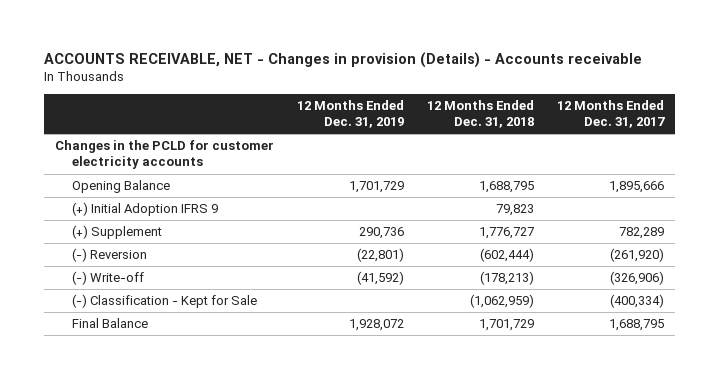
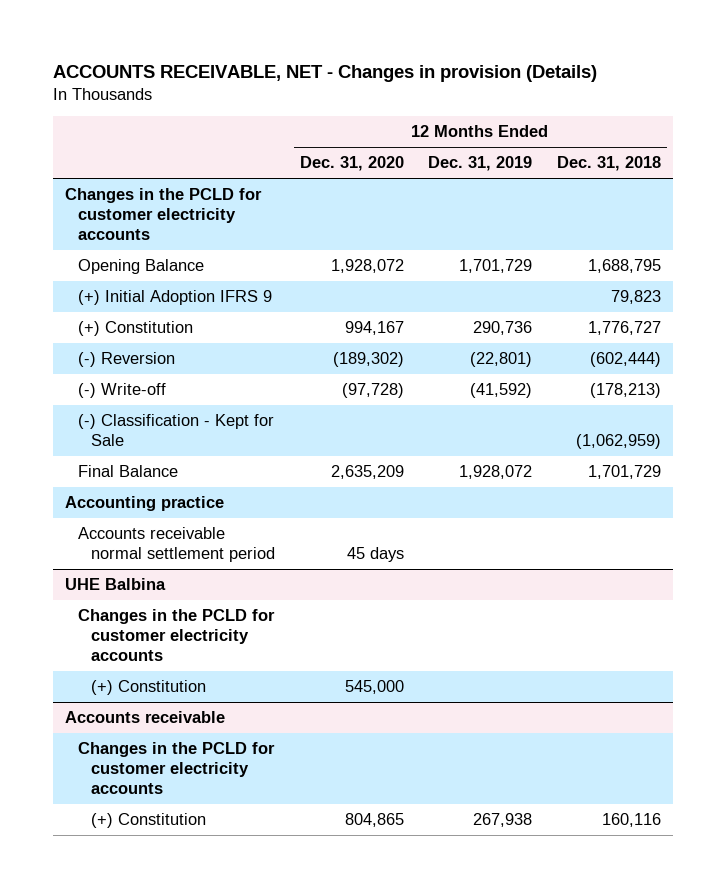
[43,51,642,68] ACCOUNTS RECEIVABLE, NET - Changes in provision (Details) - Accounts receivable -> [52,64,597,82] ACCOUNTS RECEIVABLE, NET - Changes in provision (Details)
[556,99,665,129] 12 Months Ended Dec. 31, 2017 -> none
none -> [299,156,404,172] Dec. 31, 2020
[72,225,163,240] (+) Supplement -> [78,321,194,337] (+) Constitution
none -> [64,496,224,512] Accounting practice
none -> [78,527,276,562] Accounts receivable normal settlement period
none -> [64,578,166,591] UHE Balbina
none -> [78,609,276,661] Changes in the PCLD for customer electricity accounts
none -> [91,680,207,696] (+) Constitution
none -> [64,711,225,724] Accounts receivable
none -> [78,742,276,794] Changes in the PCLD for customer electricity accounts
none -> [91,813,207,829] (+) Constitution

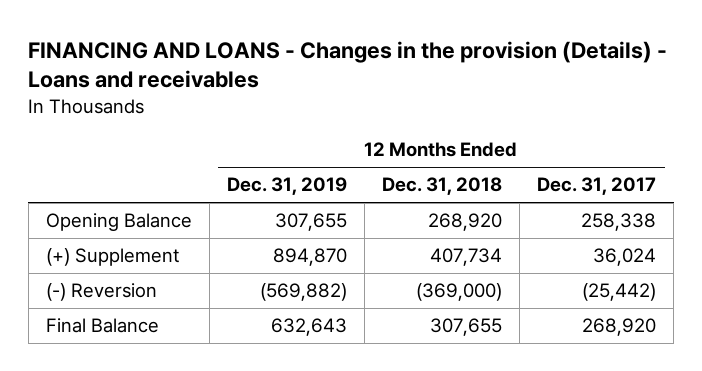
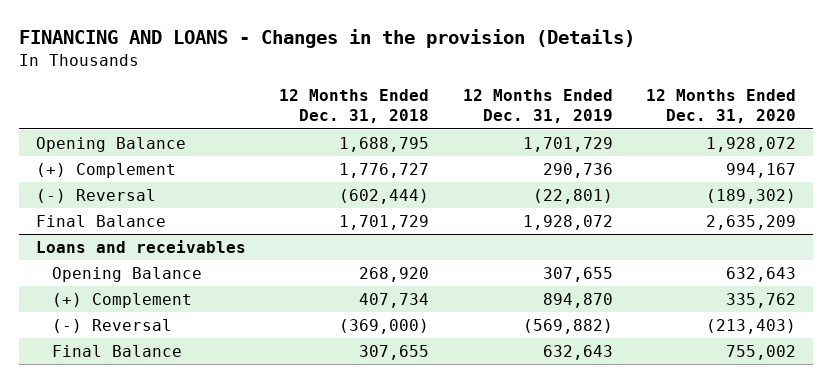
[28,40,668,89] FINANCING AND LOANS - Changes in the provision (Details) - Loans and receivables -> [19,29,636,49] FINANCING AND LOANS - Changes in the provision (Details)
[537,177,657,196] Dec. 31, 2017 -> none
none -> [646,89,797,124] 12 Months Ended Dec. 31, 2020
none -> [35,136,186,152] Opening Balance
none -> [35,162,176,178] (+) Complement
none -> [35,188,156,203] (-) Reversal
none -> [35,214,166,227] Final Balance
none -> [35,239,246,253] Loans and receivables
[45,248,179,267] (+) Supplement -> [51,292,192,308] (+) Complement
[45,283,157,302] (-) Reversion -> [51,318,172,333] (-) Reversal

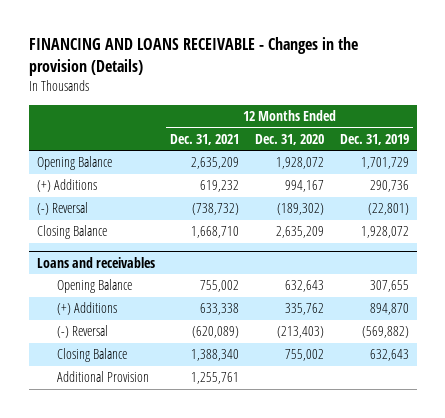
[19,29,636,49] FINANCING AND LOANS - Changes in the provision (Details) -> [28,37,358,76] FINANCING AND LOANS RECEIVABLE - Changes in the provision (Details)
[279,89,430,124] 12 Months Ended Dec. 31, 2018 -> none
none -> [170,133,240,145] Dec. 31, 2021
[35,162,176,178] (+) Complement -> [36,179,97,193] (+) Additions
[35,214,166,227] Final Balance -> [36,225,107,240] Closing Balance
[51,292,192,308] (+) Complement -> [56,302,117,316] (+) Additions
[51,344,182,357] Final Balance -> [56,348,127,363] Closing Balance
none -> [56,371,149,383] Additional Provision

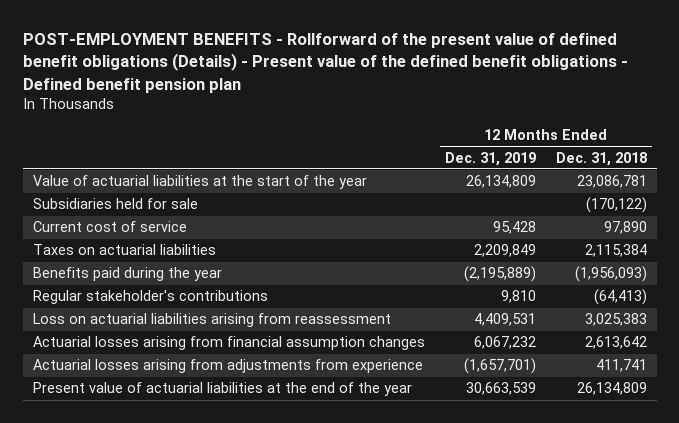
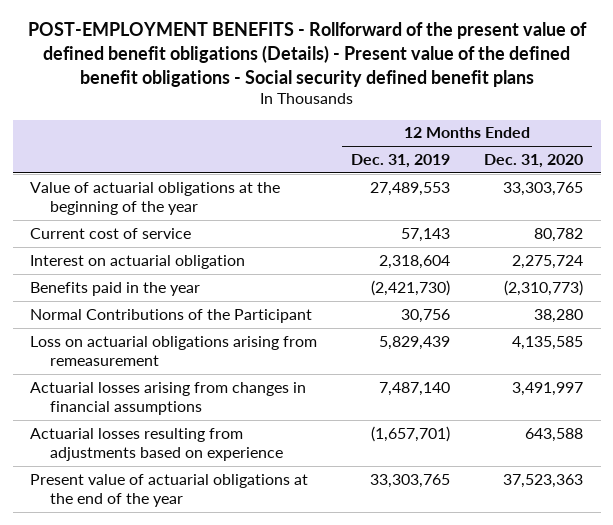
[22,33,628,93] POST-EMPLOYMENT BENEFITS - Rollforward of the present value of defined benefit obligations (Details) - Present value of the defined benefit obligations - Defined benefit pension plan -> [27,22,587,87] POST-EMPLOYMENT BENEFITS - Rollforward of the present value of defined benefit obligations (Details) - Present value of the defined benefit obligations - Social security defined benefit plans
[555,151,647,166] Dec. 31, 2018 -> none
none -> [484,154,584,169] Dec. 31, 2020
[32,198,198,210] Subsidiaries held for sale -> none
[32,244,216,256] Taxes on actuarial liabilities -> none
[32,290,268,305] Regular stakeholder's contributions -> none
[32,175,367,190] Value of actuarial liabilities at the start of the year -> [29,181,280,216] Value of actuarial obligations at the beginning of the year
[465,175,536,189] 26,134,809 -> [370,181,451,196] 27,489,553
[492,221,536,235] 95,428 -> [401,227,451,242] 57,143
none -> [29,254,245,269] Interest on actuarial obligation
[32,267,222,282] Benefits paid during the year -> [29,281,200,296] Benefits paid in the year
[463,266,536,283] (2,195,889) -> [371,279,451,296] (2,421,730)
none -> [29,308,312,323] Normal Contributions of the Participant
[32,313,391,328] Loss on actuarial liabilities arising from reassessment -> [29,335,317,367] Loss on actuarial obligations arising from remeasurement
[473,313,536,327] 4,409,531 -> [379,335,451,350] 5,829,439
[32,336,425,351] Actuarial losses arising from financial assumption changes -> [29,381,306,416] Actuarial losses arising from changes in financial assumptions
[473,336,536,350] 6,067,232 -> [379,381,451,396] 7,487,140
[32,359,423,374] Actuarial losses arising from adjustments from experience -> [29,427,284,462] Actuarial losses resulting from adjustments based on experience
[32,382,412,397] Present value of actuarial liabilities at the end of the year -> [29,473,308,508] Present value of actuarial obligations at the end of the year
[465,382,536,396] 30,663,539 -> [370,473,451,488] 33,303,765

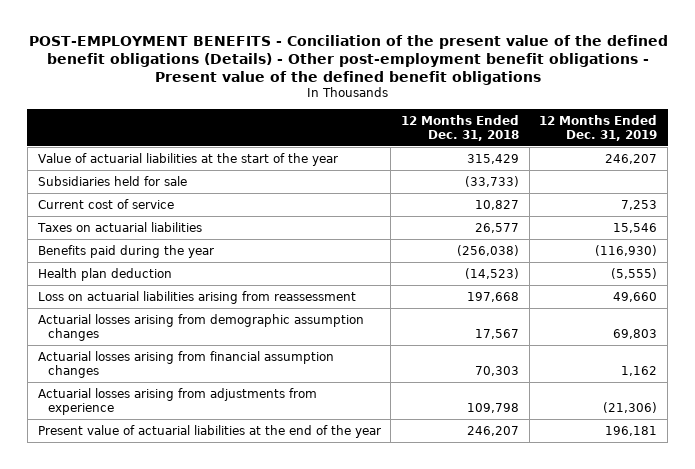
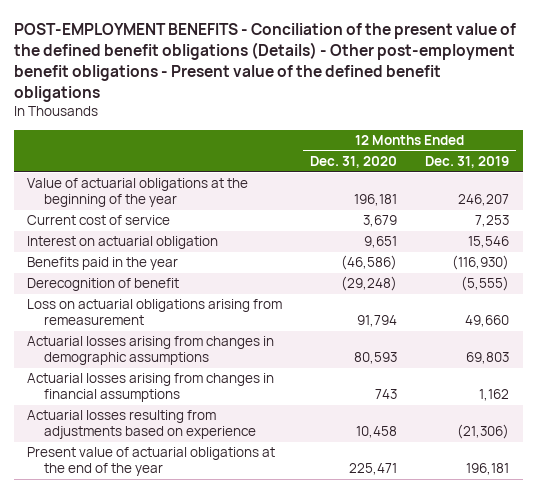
[401,114,520,141] 12 Months Ended Dec. 31, 2018 -> none
none -> [310,156,398,169] Dec. 31, 2020
[37,175,187,186] Subsidiaries held for sale -> none
[37,152,338,166] Value of actuarial liabilities at the start of the year -> [27,178,249,208] Value of actuarial obligations at the beginning of the year
[36,221,202,232] Taxes on actuarial liabilities -> [27,236,219,250] Interest on actuarial obligation
[37,244,214,258] Benefits paid during the year -> [27,257,179,271] Benefits paid in the year
[37,267,172,281] Health plan deduction -> [27,278,180,292] Derecognition of benefit
[37,290,356,304] Loss on actuarial liabilities arising from reassessment -> [27,299,283,326] Loss on actuarial obligations arising from remeasurement
[37,313,364,341] Actuarial losses arising from demographic assumption changes -> [27,336,275,366] Actuarial losses arising from changes in demographic assumptions
[37,350,334,378] Actuarial losses arising from financial assumption changes -> [27,373,275,403] Actuarial losses arising from changes in financial assumptions
[37,387,317,415] Actuarial losses arising from adjustments from experience -> [27,410,256,440] Actuarial losses resulting from adjustments based on experience
[37,424,381,438] Present value of actuarial liabilities at the end of the year -> [27,447,276,477] Present value of actuarial obligations at the end of the year

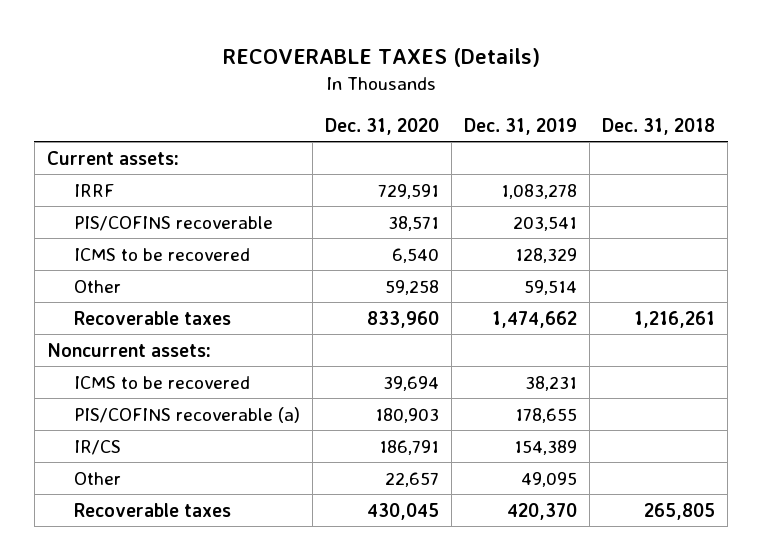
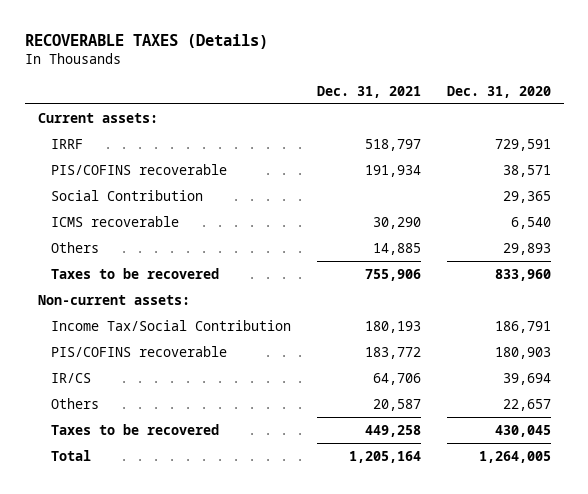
[464,117,578,135] Dec. 31, 2019 -> none
[602,117,716,135] Dec. 31, 2018 -> none
none -> [316,85,421,98] Dec. 31, 2021
[73,375,250,389] ICMS to be recovered -> none
none -> [50,189,203,201] Social Contribution
[73,247,250,261] ICMS to be recovered -> [50,215,179,227] ICMS recoverable
[73,279,121,293] Other -> [50,241,99,253] Others
[384,279,439,295] 59,258 -> [502,242,551,255] 29,893
[73,310,231,325] Recoverable taxes -> [50,267,219,279] Taxes to be recovered
[46,342,211,357] Noncurrent assets: -> [37,294,190,305] Non-current assets:
none -> [50,319,291,331] Income Tax/Social Contribution
[73,406,300,423] PIS/COFINS recoverable (a) -> [50,345,227,357] PIS/COFINS recoverable
[378,439,439,455] 186,791 -> [502,372,551,385] 39,694
[73,471,121,485] Other -> [50,397,99,409] Others
[73,502,231,517] Recoverable taxes -> [50,423,219,435] Taxes to be recovered
none -> [50,449,91,461] Total

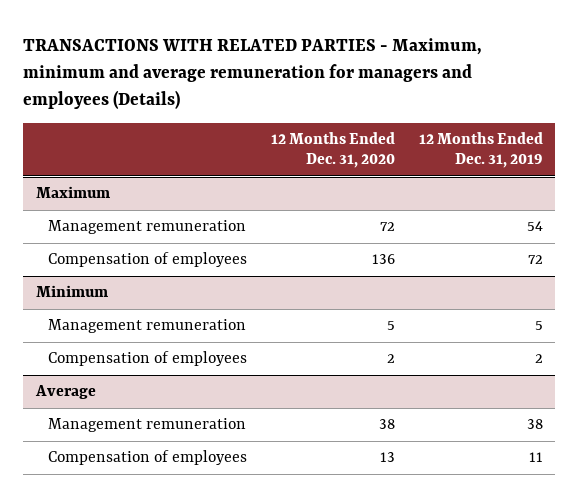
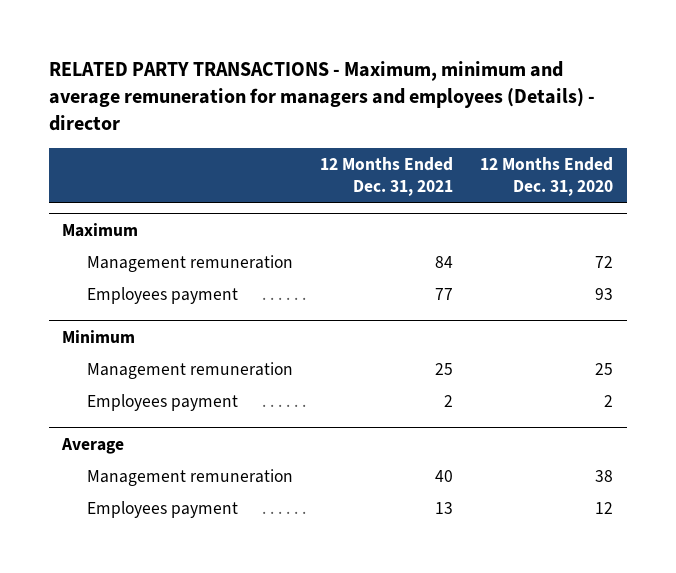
[23,37,483,110] TRANSACTIONS WITH RELATED PARTIES - Maximum, minimum and average remuneration for managers and employees (Details) -> [48,60,595,132] RELATED PARTY TRANSACTIONS - Maximum, minimum and average remuneration for managers and employees (Details) - director
[419,132,544,169] 12 Months Ended Dec. 31, 2019 -> none
none -> [320,156,454,196] 12 Months Ended Dec. 31, 2021
[47,252,247,268] Compensation of employees -> [86,286,238,304] Employees payment
[372,254,396,265] 136 -> [595,287,614,300] 93
[387,321,396,331] 5 -> [595,362,614,375] 25
[47,351,247,367] Compensation of employees -> [86,393,238,411] Employees payment
[47,450,247,466] Compensation of employees -> [86,500,238,518] Employees payment
[380,452,396,463] 13 -> [595,501,614,514] 12

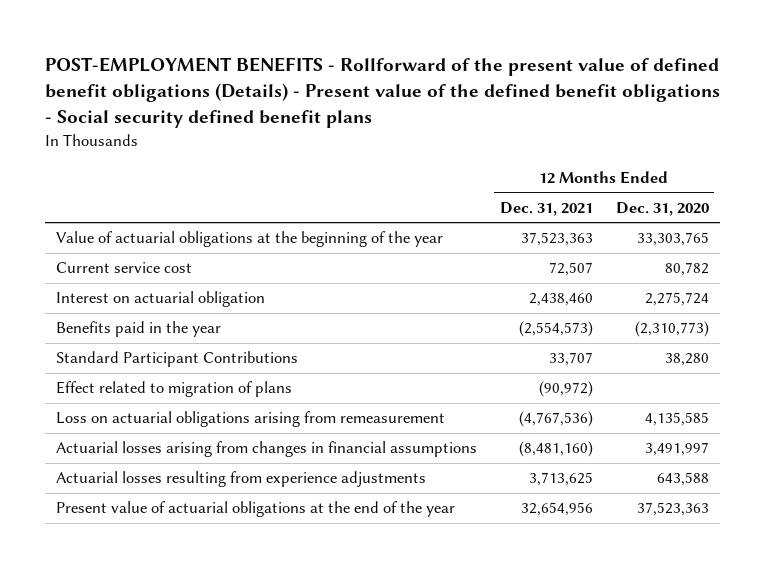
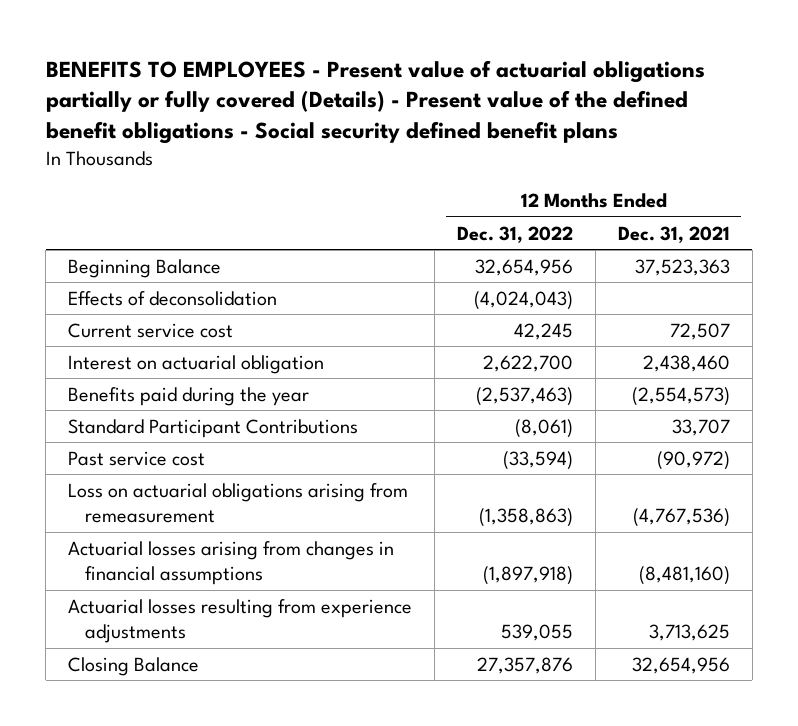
[45,57,721,128] POST-EMPLOYMENT BENEFITS - Rollforward of the present value of defined benefit obligations (Details) - Present value of the defined benefit obligations - Social security defined benefit plans -> [45,59,705,144] BENEFITS TO EMPLOYEES - Present value of actuarial obligations partially or fully covered (Details) - Present value of the defined benefit obligations - Social security defined benefit plans
[615,201,709,216] Dec. 31, 2020 -> none
none -> [457,225,574,243] Dec. 31, 2022
[56,231,444,248] Value of actuarial obligations at the beginning of the year -> [68,258,222,278] Beginning Balance
none -> [68,290,278,306] Effects of deconsolidation
[56,321,222,338] Benefits paid in the year -> [68,386,310,406] Benefits paid during the year
[56,381,293,398] Effect related to migration of plans -> [68,450,206,466] Past service cost
[56,501,456,518] Present value of actuarial obligations at the end of the year -> [68,656,200,676] Closing Balance

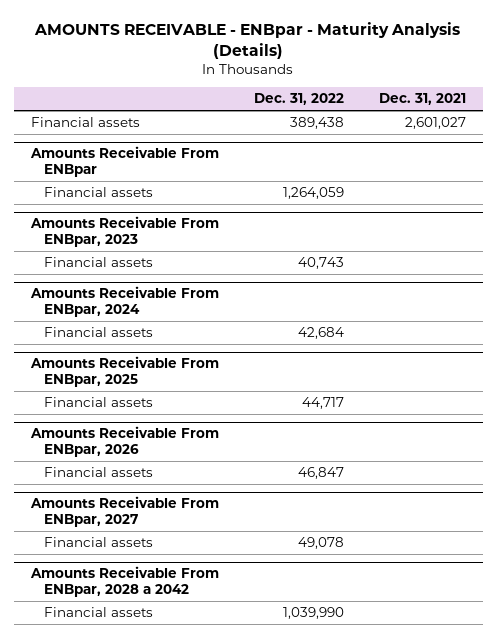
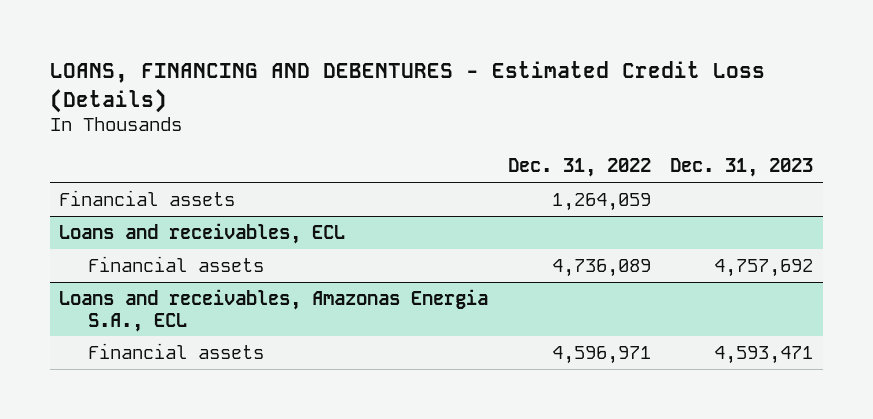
[34,21,461,59] AMOUNTS RECEIVABLE - ENBpar - Maturity Analysis (Details) -> [49,61,765,113] LOANS, FINANCING AND DEBENTURES - Estimated Credit Loss (Details)
[378,93,466,106] Dec. 31, 2021 -> none
none -> [670,158,814,178] Dec. 31, 2023
[31,117,141,128] Financial assets -> none
[30,146,220,178] Amounts Receivable From ENBpar -> none
[30,216,220,248] Amounts Receivable From ENBpar, 2023 -> none
[30,286,220,318] Amounts Receivable From ENBpar, 2024 -> none
[30,356,220,388] Amounts Receivable From ENBpar, 2025 -> none
[43,397,153,408] Financial assets -> none
[30,426,220,458] Amounts Receivable From ENBpar, 2026 -> none
[43,467,153,478] Financial assets -> none
[30,496,220,528] Amounts Receivable From ENBpar, 2027 -> none
[43,537,153,548] Financial assets -> none
[30,566,220,598] Amounts Receivable From ENBpar, 2028 a 2042 -> none
[43,607,153,618] Financial assets -> none
none -> [59,222,346,244] Loans and receivables, ECL
[297,257,344,270] 40,743 -> [551,258,651,277] 4,736,089
none -> [59,288,489,332] Loans and receivables, Amazonas Energia S.A., ECL
[297,327,344,340] 42,684 -> [551,345,651,364] 4,596,971

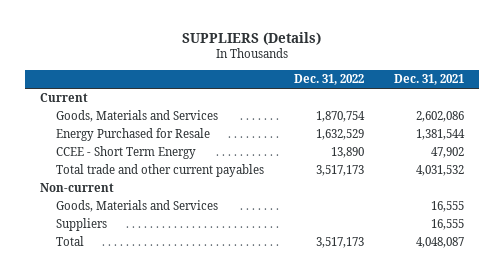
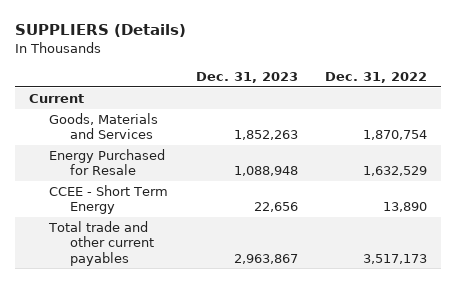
[394,74,465,86] Dec. 31, 2021 -> none
none -> [195,72,298,84] Dec. 31, 2023
[39,183,114,193] Non-current -> none
[55,200,218,213] Goods, Materials and Services -> none
[55,218,107,232] Suppliers -> none
[55,236,84,247] Total -> none

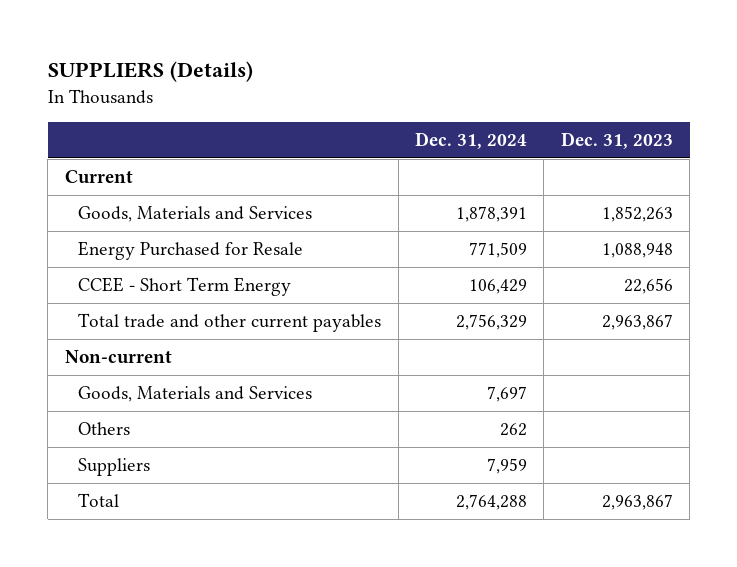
[325,72,428,84] Dec. 31, 2022 -> none
none -> [415,131,528,149] Dec. 31, 2024
none -> [64,350,172,365] Non-current
none -> [78,386,313,403] Goods, Materials and Services
none -> [78,422,131,436] Others
none -> [78,458,151,477] Suppliers
none -> [78,493,120,508] Total

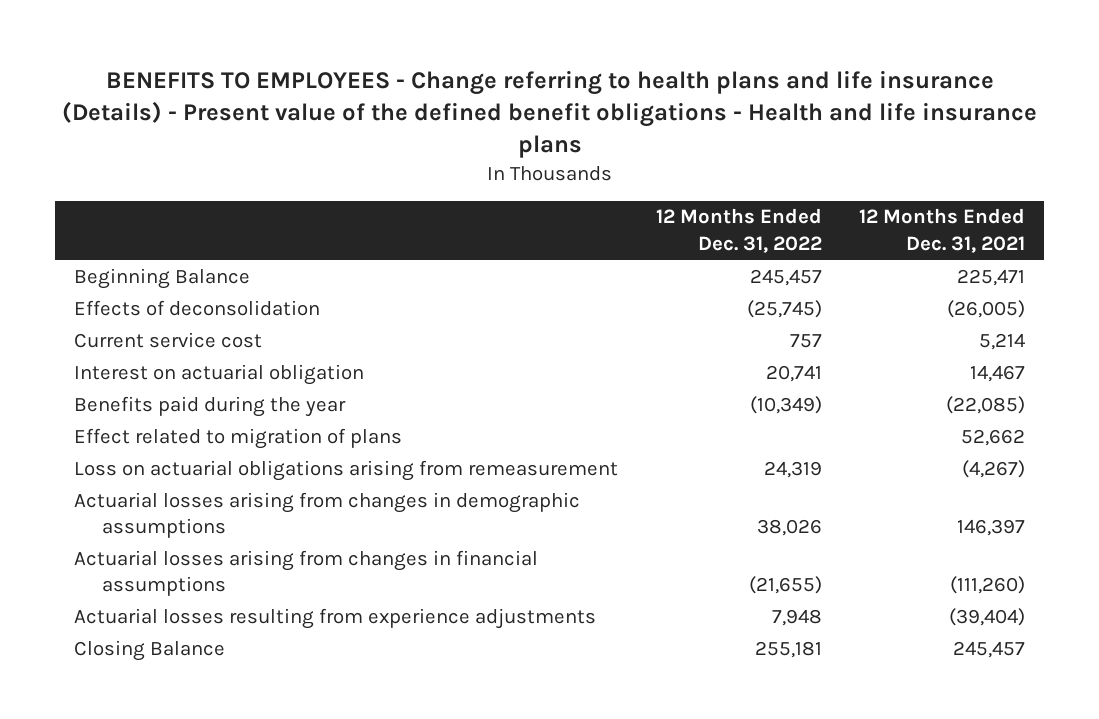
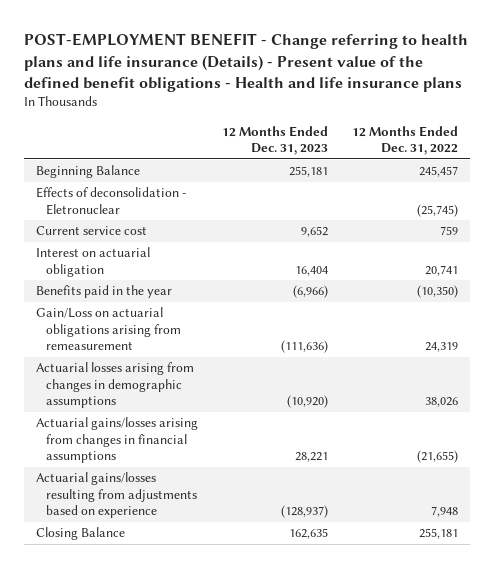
[61,69,1037,159] BENEFITS TO EMPLOYEES - Change referring to health plans and life insurance (Details) - Present value of the defined benefit obligations - Health and life insurance plans -> [24,33,469,92] POST-EMPLOYMENT BENEFIT - Change referring to health plans and life insurance (Details) - Present value of the defined benefit obligations - Health and life insurance plans
[859,208,1026,253] 12 Months Ended Dec. 31, 2021 -> none
none -> [222,125,329,156] 12 Months Ended Dec. 31, 2023
[74,299,321,316] Effects of deconsolidation -> [36,187,188,215] Effects of deconsolidation - Eletronuclear
[789,333,822,348] 757 -> [440,226,459,236] 759
[74,427,403,449] Effect related to migration of plans -> none
[74,395,347,417] Benefits paid during the year -> [36,285,173,299] Benefits paid in the year
[749,395,822,414] (10,349) -> [417,285,459,299] (10,350)
[74,459,619,481] Loss on actuarial obligations arising from remeasurement -> [36,307,182,351] Gain/Loss on actuarial obligations arising from remeasurement
[74,549,539,596] Actuarial losses arising from changes in financial assumptions -> [36,417,199,464] Actuarial gains/losses arising from changes in financial assumptions
[74,607,597,629] Actuarial losses resulting from experience adjustments -> [36,472,198,519] Actuarial gains/losses resulting from adjustments based on experience

